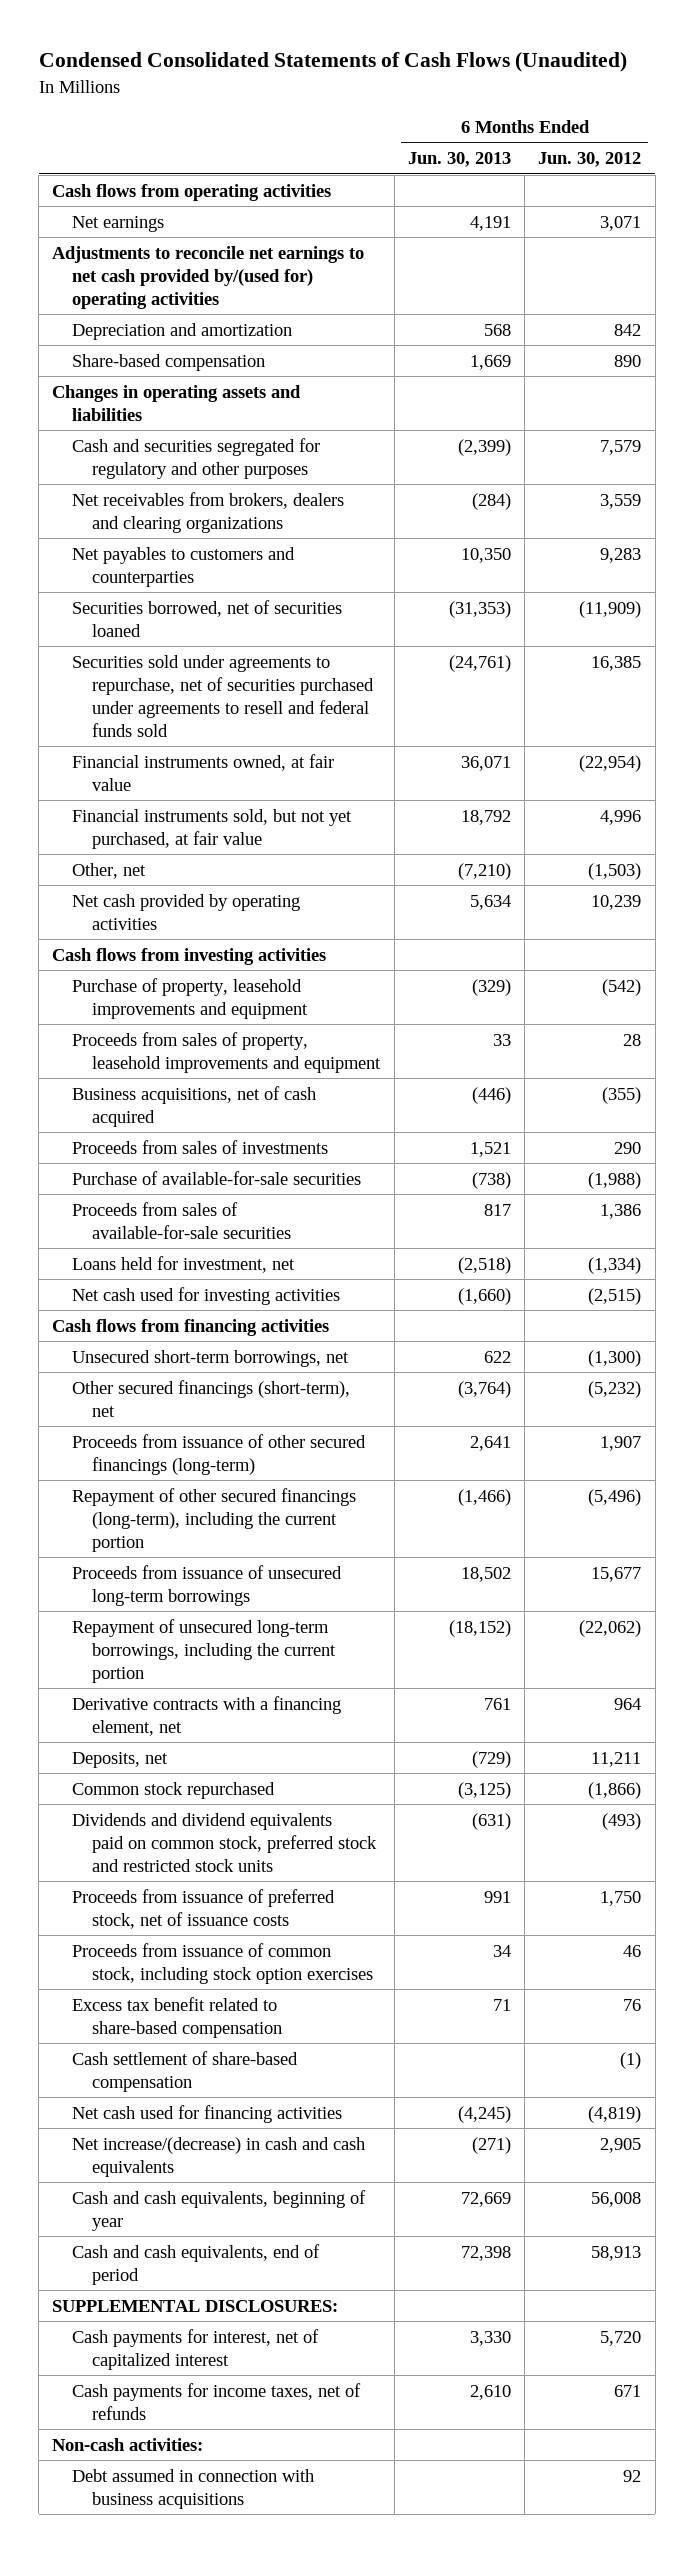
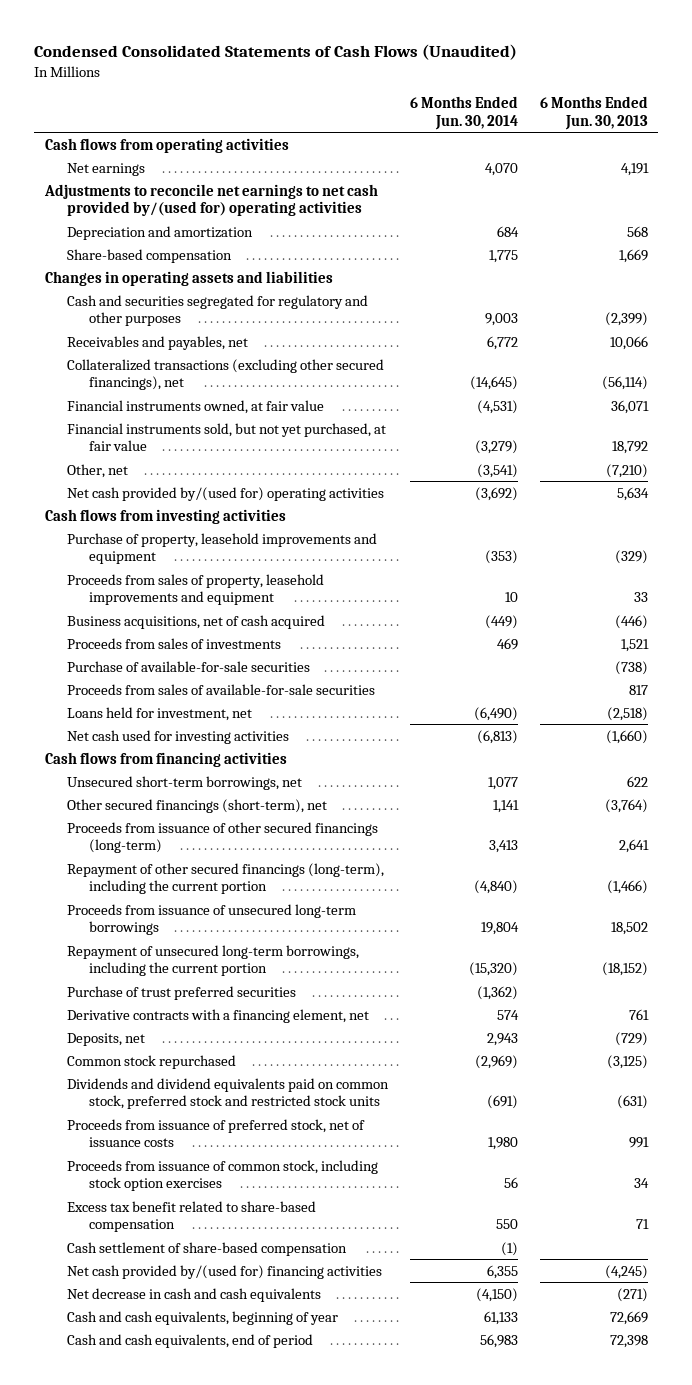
[538,152,642,168] Jun. 30, 2012 -> none
none -> [409,96,518,130] 6 Months Ended Jun. 30, 2014
[72,491,345,533] Net receivables from brokers, dealers and clearing organizations -> none
[72,546,296,587] Net payables to customers and counterparties -> none
[72,599,343,637] Securities borrowed, net of securities loaned -> none
[72,654,375,737] Securities sold under agreements to repurchase, net of securities purchased under agreements to resell and federal funds sold -> none
none -> [67,335,249,350] Receivables and payables, net
none -> [67,358,385,391] Collateralized transactions (excluding other secured financings), net
[72,893,301,930] Net cash provided by operating activities -> [67,486,385,501] Net cash provided by/(used for) operating activities
none -> [67,985,297,1000] Purchase of trust preferred securities
[72,2104,343,2123] Net cash used for financing activities -> [67,1264,383,1279] Net cash provided by/(used for) financing activities
[72,2136,366,2177] Net increase/(decrease) in cash and cash equivalents -> [67,1287,322,1302] Net decrease in cash and cash equivalents
[52,2299,339,2312] SUPPLEMENTAL DISCLOSURES: -> none
[72,2328,320,2370] Cash payments for interest, net of capitalized interest -> none
[72,2382,362,2420] Cash payments for income taxes, net of refunds -> none
[52,2437,204,2451] Non-cash activities: -> none
[72,2468,315,2509] Debt assumed in connection with business acquisitions -> none

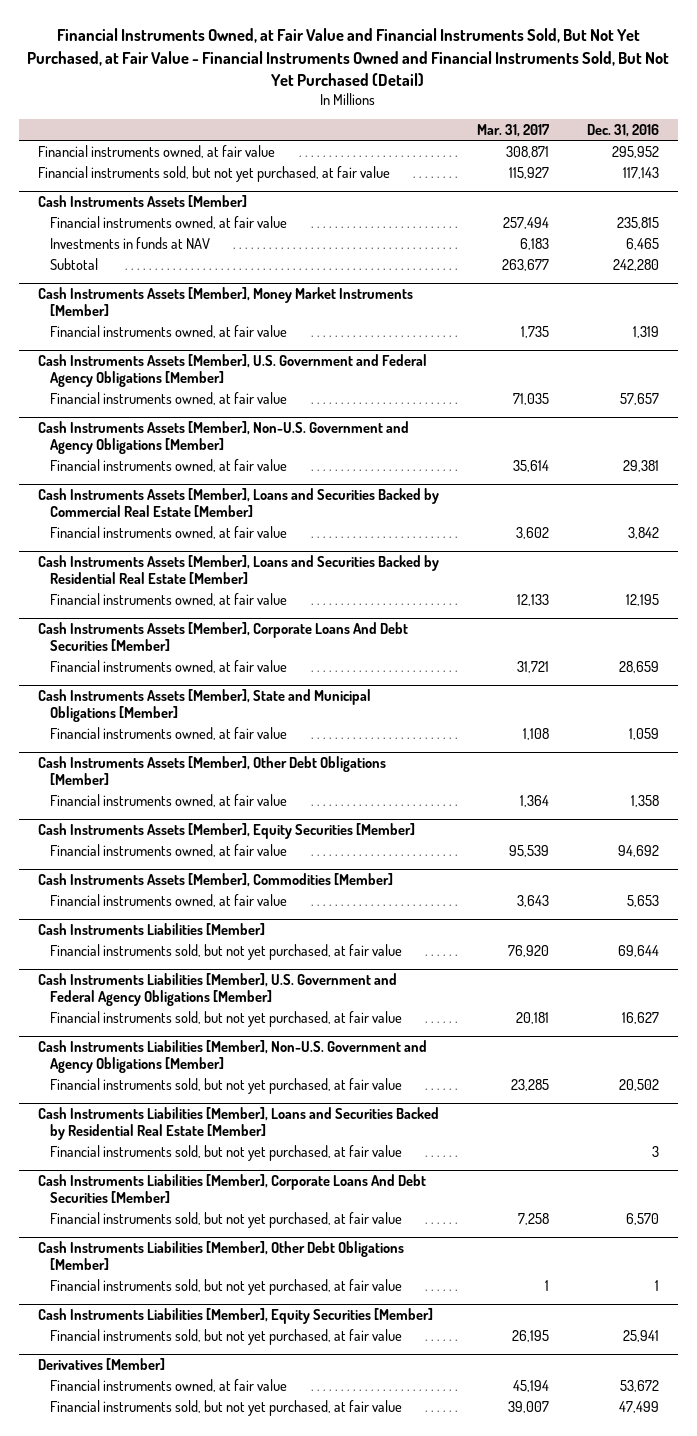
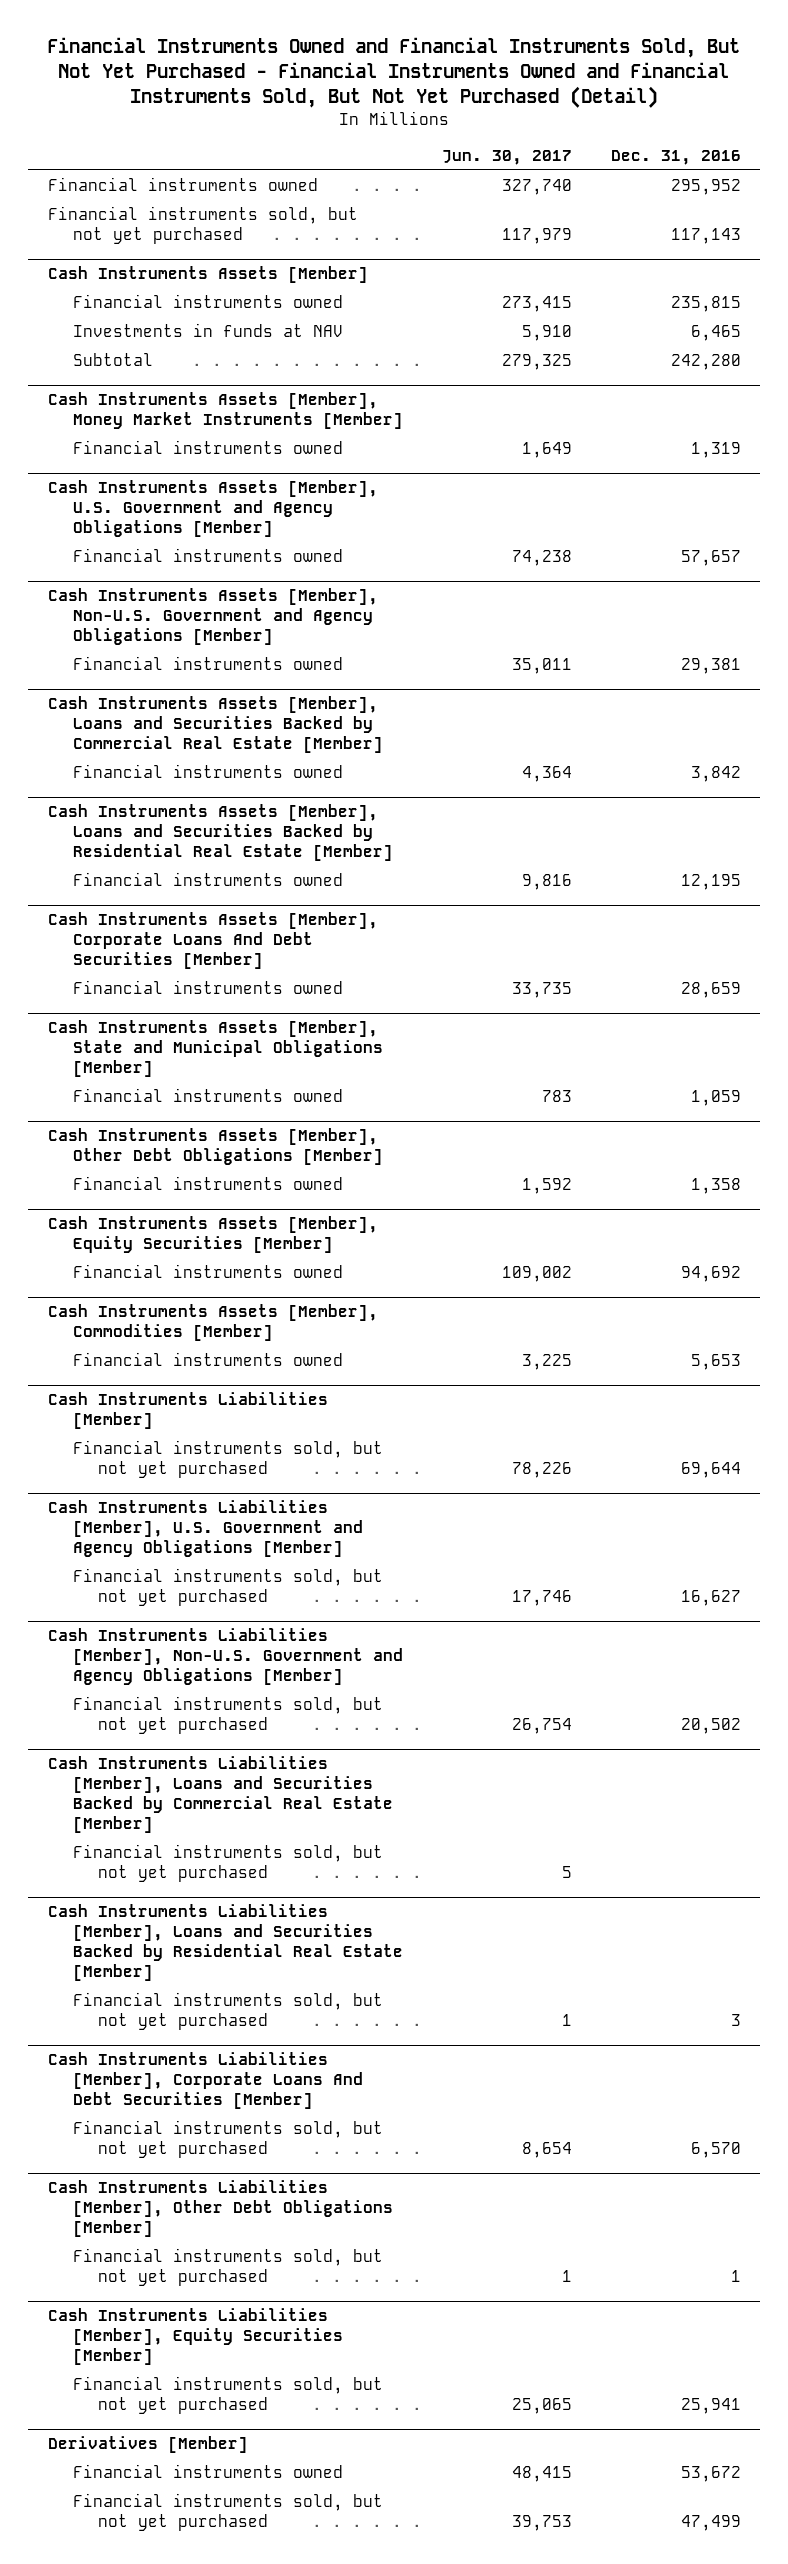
[27,28,670,86] Financial Instruments Owned, at Fair Value and Financial Instruments Sold, But Not Yet Purchased, at Fair Value - Financial Instruments Owned and Financial Instruments Sold, But Not Yet Purchased (Detail) -> [47,37,741,109] Financial Instruments Owned and Financial Instruments Sold, But Not Yet Purchased - Financial Instruments Owned and Financial Instruments Sold, But Not Yet Purchased (Detail)
[476,123,550,137] Mar. 31, 2017 -> none
none -> [441,149,572,165] Jun. 30, 2017
[38,144,276,158] Financial instruments owned, at fair value -> [47,176,318,191] Financial instruments owned
[38,165,391,182] Financial instruments sold, but not yet purchased, at fair value -> [47,205,358,244] Financial instruments sold, but not yet purchased
[49,215,287,229] Financial instruments owned, at fair value -> [72,293,343,308] Financial instruments owned
[49,324,287,338] Financial instruments owned, at fair value -> [72,439,343,454] Financial instruments owned
[38,354,428,388] Cash Instruments Assets [Member], U.S. Government and Federal Agency Obligations [Member] -> [47,479,378,538] Cash Instruments Assets [Member], U.S. Government and Agency Obligations [Member]
[49,391,287,405] Financial instruments owned, at fair value -> [72,547,343,562] Financial instruments owned
[49,458,287,472] Financial instruments owned, at fair value -> [72,655,343,670] Financial instruments owned
[49,525,287,539] Financial instruments owned, at fair value -> [72,763,343,778] Financial instruments owned
[49,592,287,606] Financial instruments owned, at fair value -> [72,871,343,886] Financial instruments owned
[49,659,287,673] Financial instruments owned, at fair value -> [72,979,343,994] Financial instruments owned
[49,726,287,740] Financial instruments owned, at fair value -> [72,1087,343,1102] Financial instruments owned
[49,793,287,807] Financial instruments owned, at fair value -> [72,1175,343,1190] Financial instruments owned
[49,843,287,857] Financial instruments owned, at fair value -> [72,1263,343,1278] Financial instruments owned
[49,893,287,907] Financial instruments owned, at fair value -> [72,1351,343,1366] Financial instruments owned
[49,943,402,960] Financial instruments sold, but not yet purchased, at fair value -> [72,1439,383,1478] Financial instruments sold, but not yet purchased
[38,973,398,1007] Cash Instruments Liabilities [Member], U.S. Government and Federal Agency Obligations [Member] -> [47,1499,363,1558] Cash Instruments Liabilities [Member], U.S. Government and Agency Obligations [Member]
[49,1010,402,1027] Financial instruments sold, but not yet purchased, at fair value -> [72,1567,383,1606] Financial instruments sold, but not yet purchased
[49,1077,402,1094] Financial instruments sold, but not yet purchased, at fair value -> [72,1695,383,1734] Financial instruments sold, but not yet purchased
none -> [47,1755,393,1834] Cash Instruments Liabilities [Member], Loans and Securities Backed by Commercial Real Estate [Member]
none -> [72,1843,383,1882] Financial instruments sold, but not yet purchased
[49,1144,402,1161] Financial instruments sold, but not yet purchased, at fair value -> [72,1991,383,2030] Financial instruments sold, but not yet purchased
[49,1211,402,1228] Financial instruments sold, but not yet purchased, at fair value -> [72,2119,383,2158] Financial instruments sold, but not yet purchased
[49,1278,402,1295] Financial instruments sold, but not yet purchased, at fair value -> [72,2247,383,2286] Financial instruments sold, but not yet purchased
[49,1328,402,1345] Financial instruments sold, but not yet purchased, at fair value -> [72,2375,383,2414] Financial instruments sold, but not yet purchased
[49,1378,287,1392] Financial instruments owned, at fair value -> [72,2463,343,2478] Financial instruments owned
[49,1399,402,1416] Financial instruments sold, but not yet purchased, at fair value -> [72,2492,383,2531] Financial instruments sold, but not yet purchased

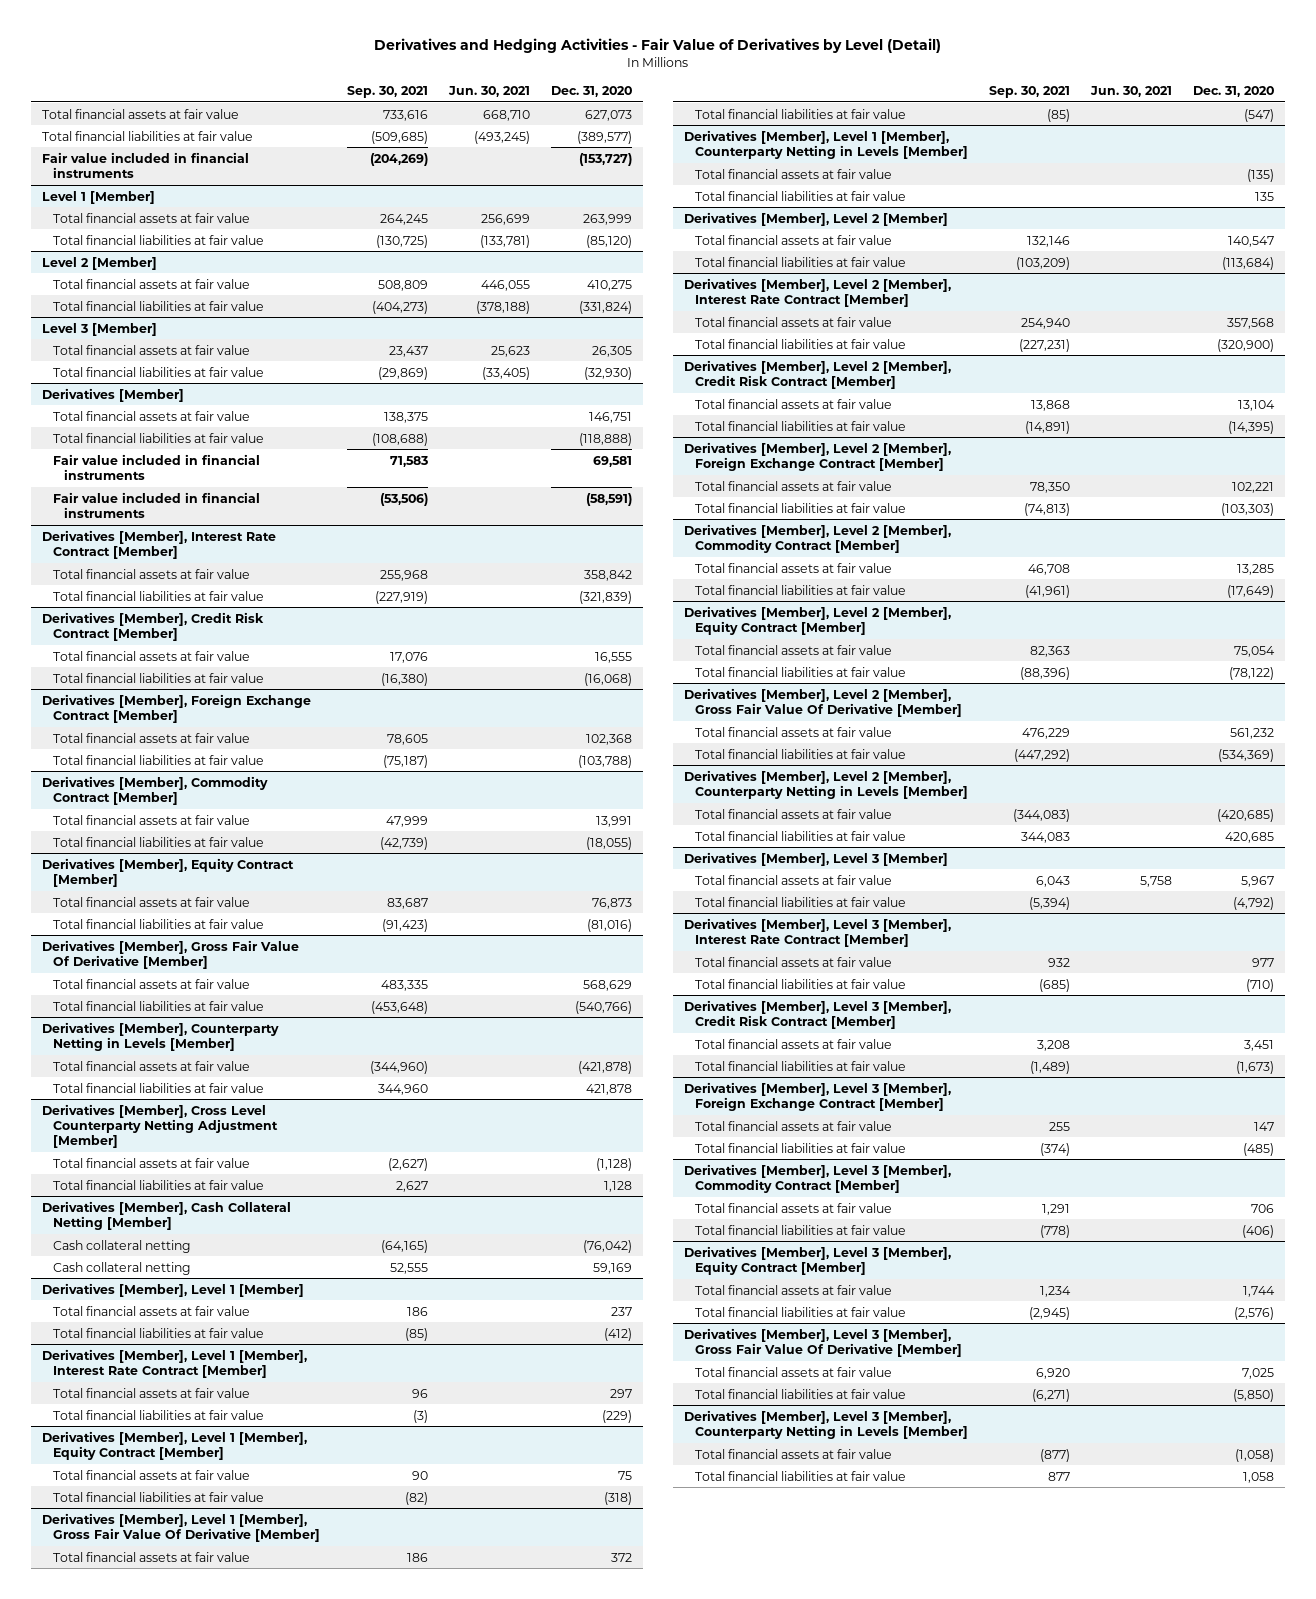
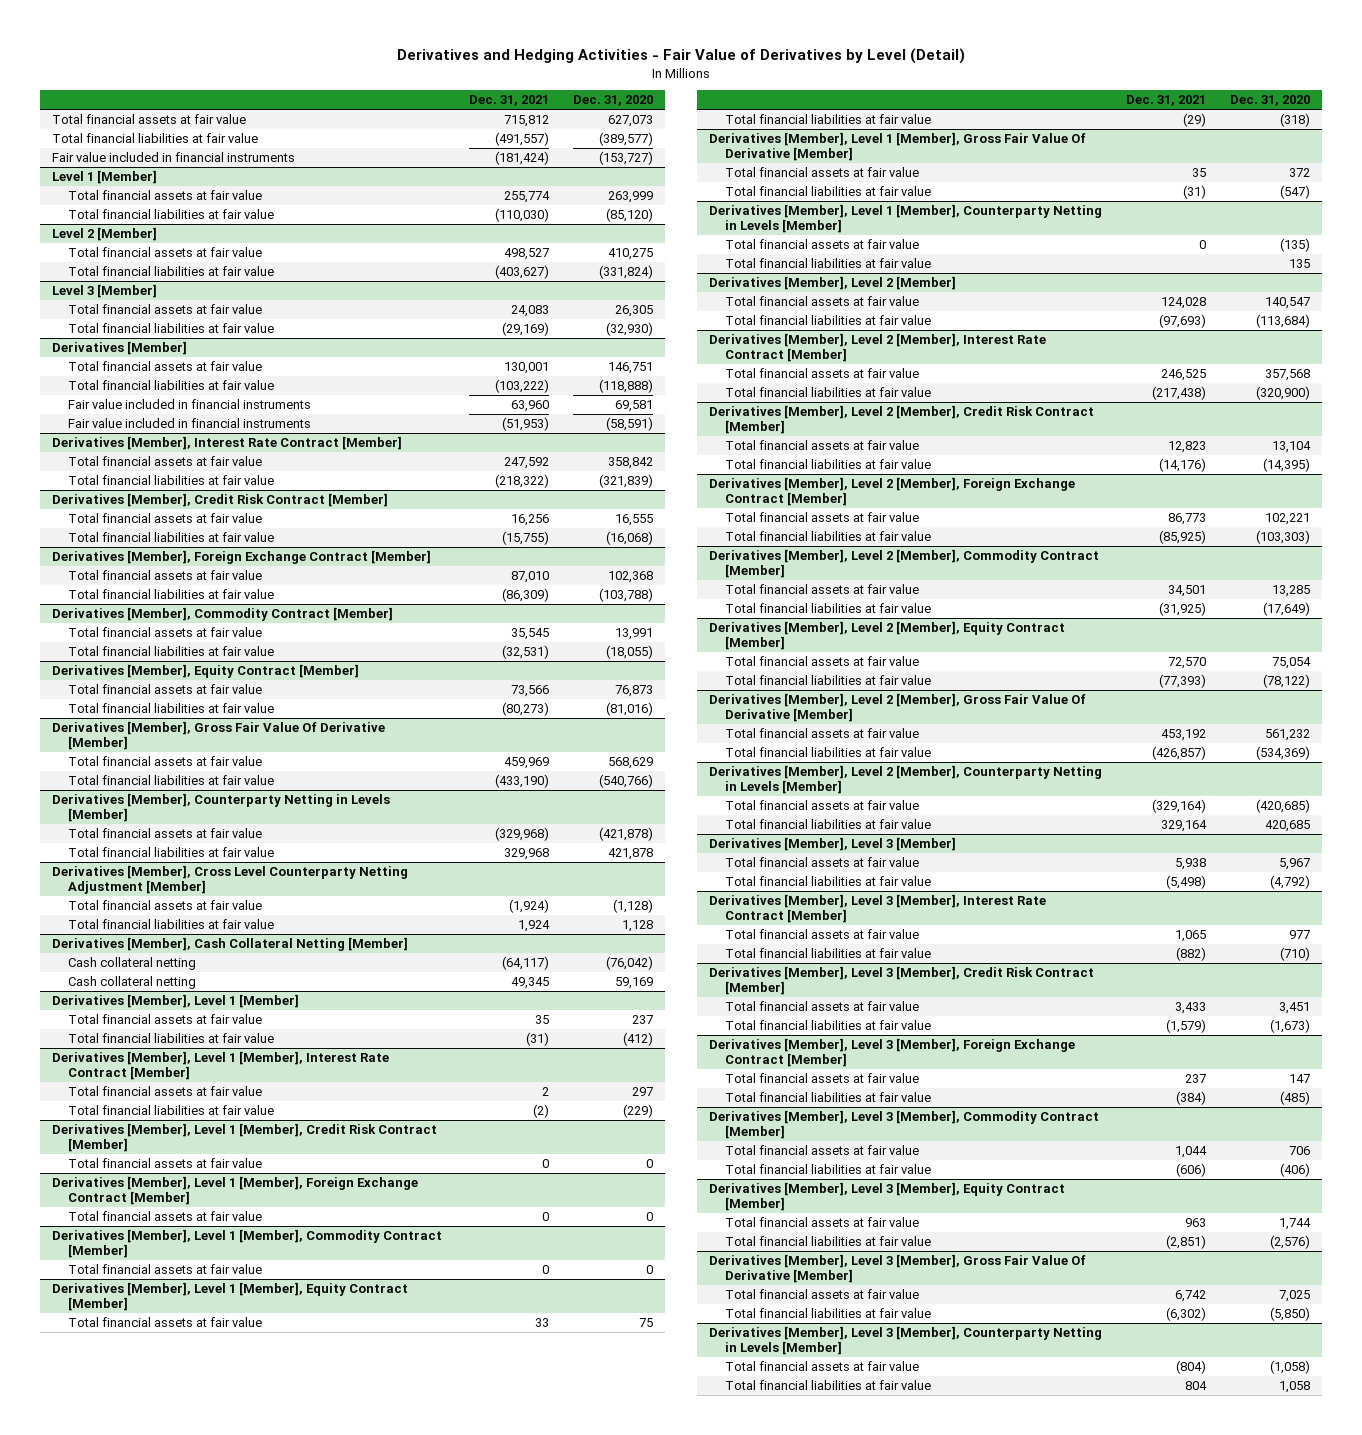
[347,85,429,98] Sep. 30, 2021 -> none
[448,85,531,97] Jun. 30, 2021 -> none
none -> [468,95,549,107] Dec. 31, 2021
none -> [51,1122,437,1153] Derivatives [Member], Level 1 [Member], Credit Risk Contract [Member]
none -> [67,1157,262,1168] Total financial assets at fair value
none -> [51,1175,418,1206] Derivatives [Member], Level 1 [Member], Foreign Exchange Contract [Member]
none -> [67,1210,262,1221] Total financial assets at fair value
none -> [51,1228,442,1259] Derivatives [Member], Level 1 [Member], Commodity Contract [Member]
none -> [67,1263,262,1274] Total financial assets at fair value

